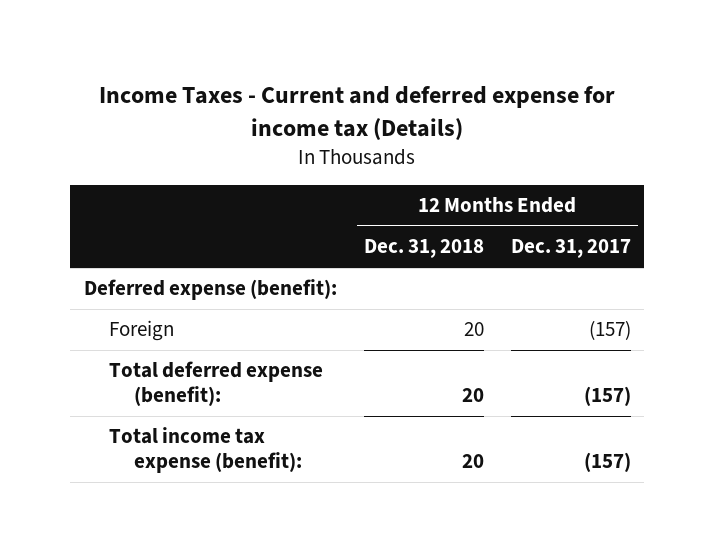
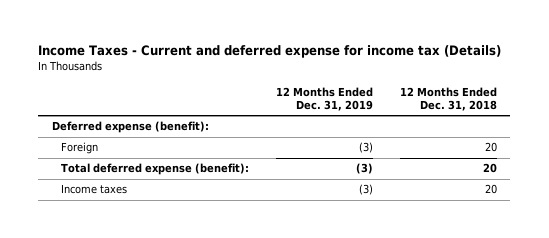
[510,239,631,259] Dec. 31, 2017 -> none
none -> [275,86,373,112] 12 Months Ended Dec. 31, 2019
[108,427,302,474] Total income tax expense (benefit): -> [60,184,127,195] Income taxes

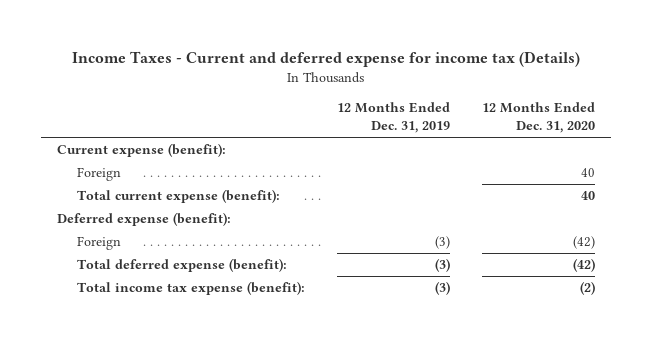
[399,86,497,112] 12 Months Ended Dec. 31, 2018 -> none
none -> [482,102,596,134] 12 Months Ended Dec. 31, 2020
none -> [57,143,227,158] Current expense (benefit):
none -> [76,167,121,182] Foreign
none -> [76,189,280,204] Total current expense (benefit):
[60,184,127,195] Income taxes -> [76,281,305,296] Total income tax expense (benefit):

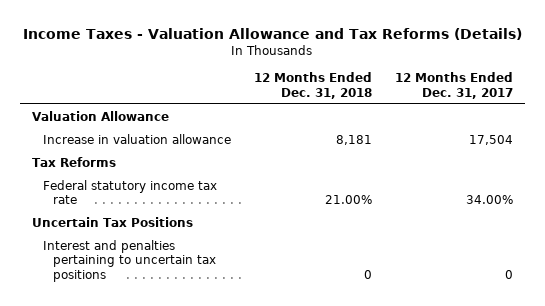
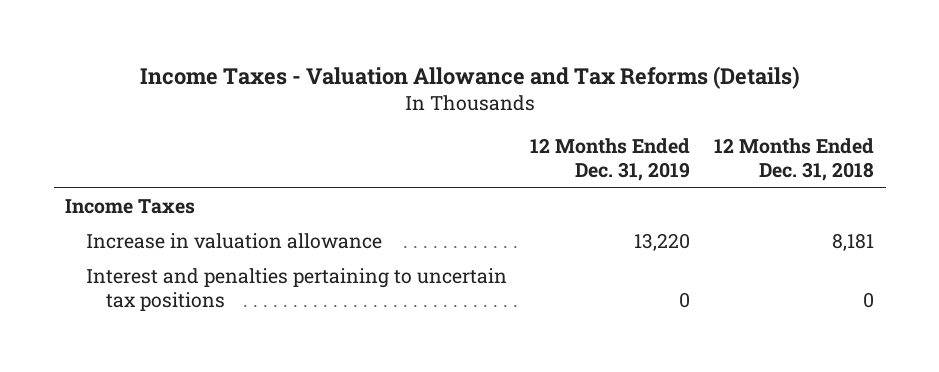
[395,72,514,99] 12 Months Ended Dec. 31, 2017 -> none
none -> [530,138,691,182] 12 Months Ended Dec. 31, 2019
[31,110,169,121] Valuation Allowance -> none
none -> [65,199,196,215] Income Taxes
[31,156,116,167] Tax Reforms -> none
[42,179,217,205] Federal statutory income tax rate -> none
[31,216,193,227] Uncertain Tax Positions -> none

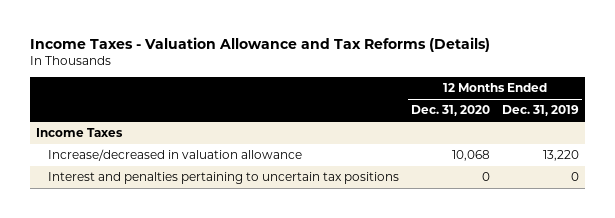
[713,138,874,182] 12 Months Ended Dec. 31, 2018 -> none
none -> [410,105,490,117] Dec. 31, 2020
[85,233,382,250] Increase in valuation allowance -> [47,149,302,162] Increase/decreased in valuation allowance

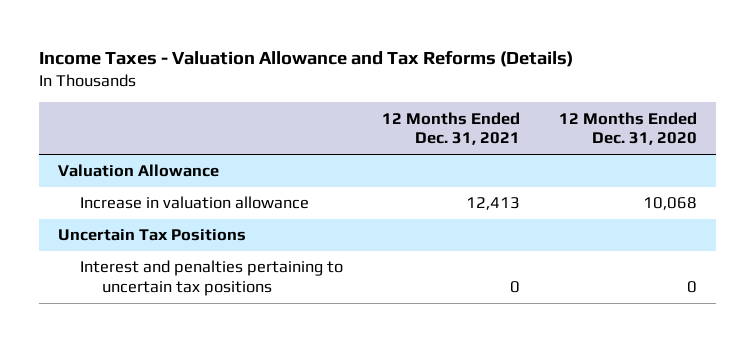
[501,105,579,117] Dec. 31, 2019 -> none
none -> [382,111,521,146] 12 Months Ended Dec. 31, 2021
[35,128,123,138] Income Taxes -> none
none -> [58,164,220,178] Valuation Allowance
[47,149,302,162] Increase/decreased in valuation allowance -> [80,196,310,210] Increase in valuation allowance
none -> [58,229,247,242] Uncertain Tax Positions

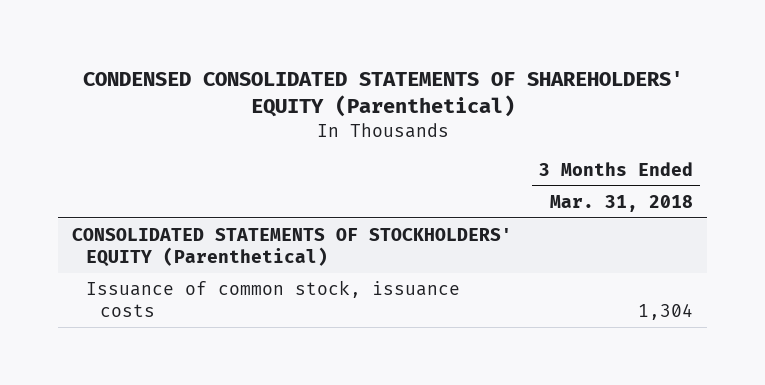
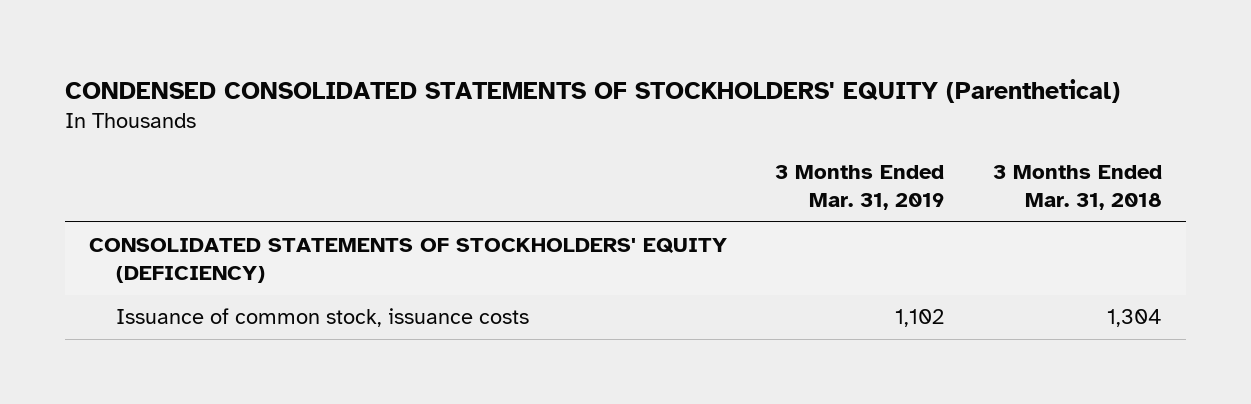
[82,70,683,117] CONDENSED CONSOLIDATED STATEMENTS OF SHAREHOLDERS' EQUITY (Parenthetical) -> [64,78,1120,103] CONDENSED CONSOLIDATED STATEMENTS OF STOCKHOLDERS' EQUITY (Parenthetical)
none -> [775,165,945,211] 3 Months Ended Mar. 31, 2019
[71,228,512,267] CONSOLIDATED STATEMENTS OF STOCKHOLDERS' EQUITY (Parenthetical) -> [88,238,727,284] CONSOLIDATED STATEMENTS OF STOCKHOLDERS' EQUITY (DEFICIENCY)

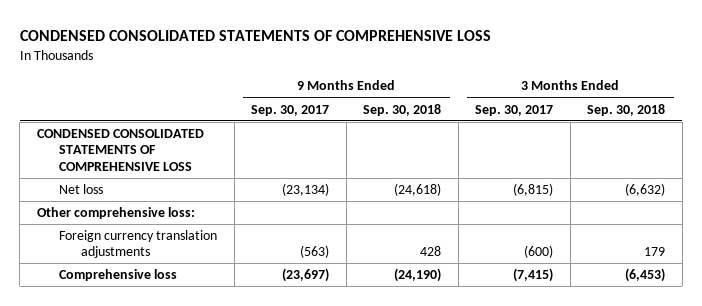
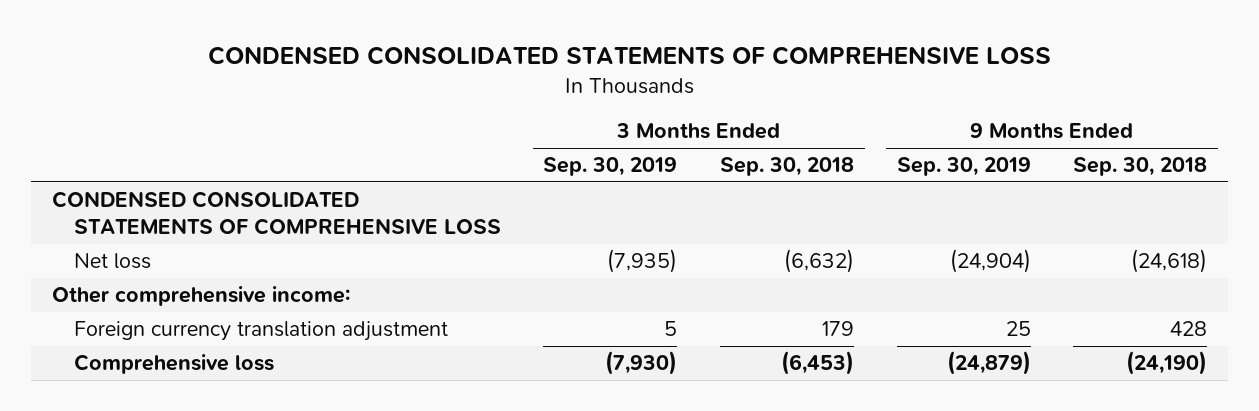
[251,104,330,116] Sep. 30, 2017 -> none
[475,104,554,116] Sep. 30, 2017 -> none
none -> [543,157,678,177] Sep. 30, 2019
none -> [896,157,1031,177] Sep. 30, 2019
[36,207,195,220] Other comprehensive loss: -> [51,286,350,307] Other comprehensive income:
[59,230,218,259] Foreign currency translation adjustments -> [73,321,448,342] Foreign currency translation adjustment

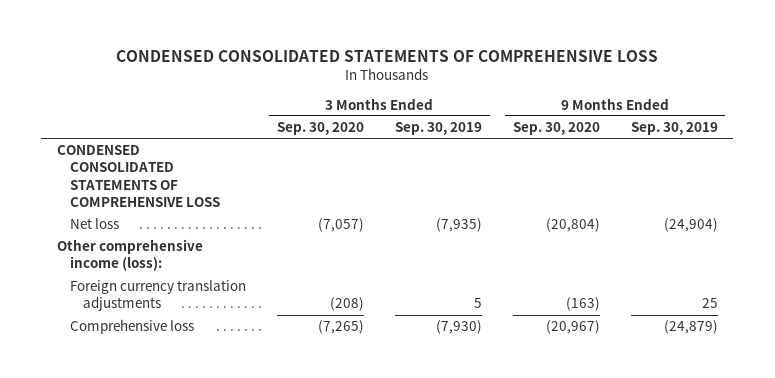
[720,157,855,177] Sep. 30, 2018 -> none
[1073,157,1208,177] Sep. 30, 2018 -> none
none -> [277,121,365,135] Sep. 30, 2020
none -> [512,121,600,135] Sep. 30, 2020
[51,286,350,307] Other comprehensive income: -> [56,239,203,272] Other comprehensive income (loss):
[73,321,448,342] Foreign currency translation adjustment -> [70,280,247,312] Foreign currency translation adjustments

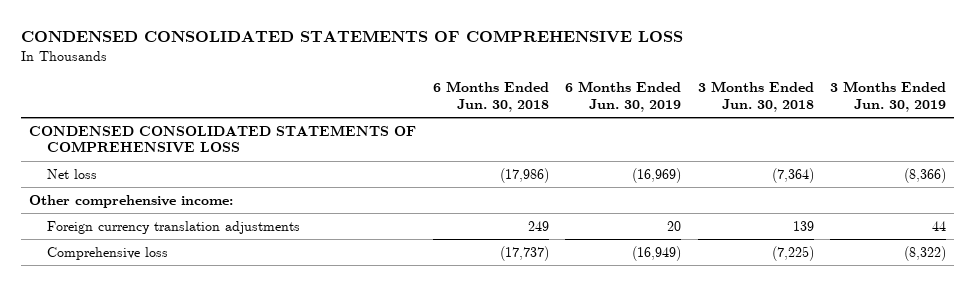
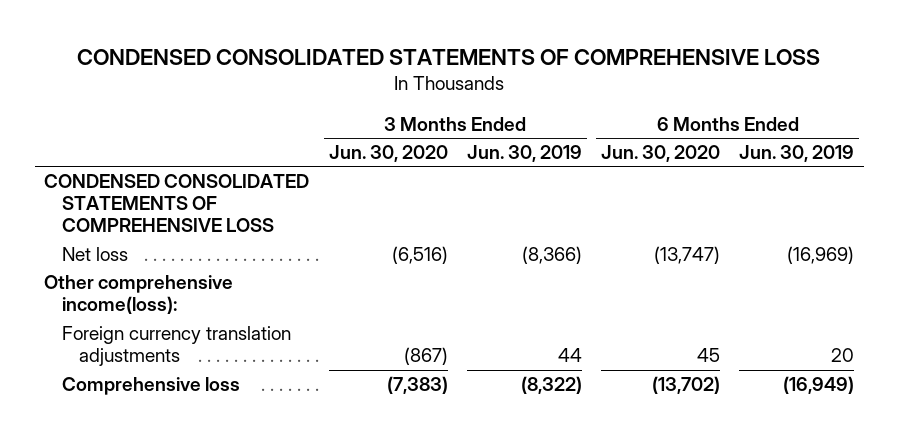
[432,81,549,112] 6 Months Ended Jun. 30, 2018 -> none
[697,81,814,112] 3 Months Ended Jun. 30, 2018 -> none
none -> [328,145,448,163] Jun. 30, 2020
none -> [600,145,720,163] Jun. 30, 2020
[29,194,234,208] Other comprehensive income: -> [44,275,234,315] Other comprehensive income(loss):

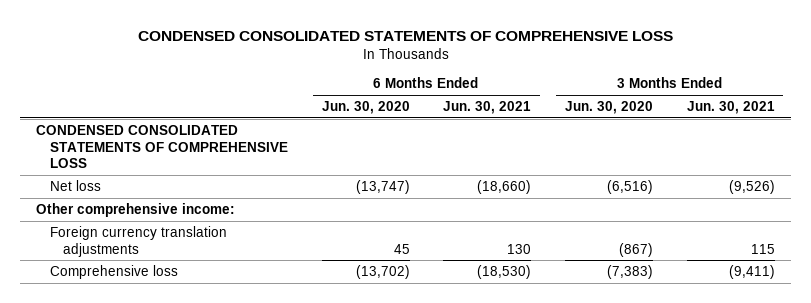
[466,145,582,163] Jun. 30, 2019 -> none
[739,145,855,163] Jun. 30, 2019 -> none
none -> [443,100,532,114] Jun. 30, 2021
none -> [686,100,775,114] Jun. 30, 2021
[44,275,234,315] Other comprehensive income(loss): -> [36,202,236,217] Other comprehensive income:

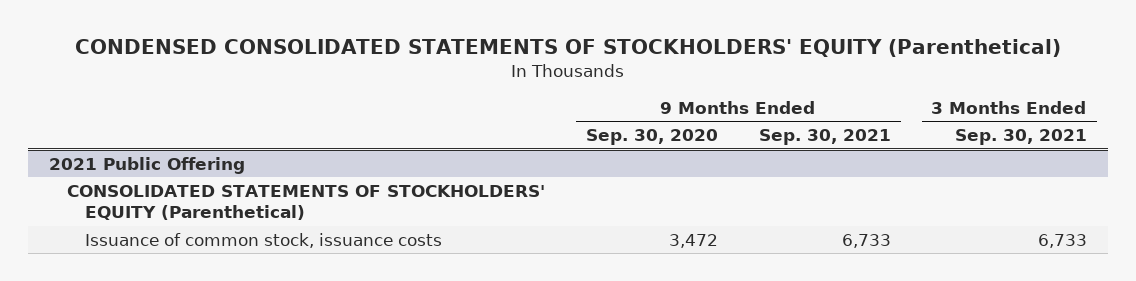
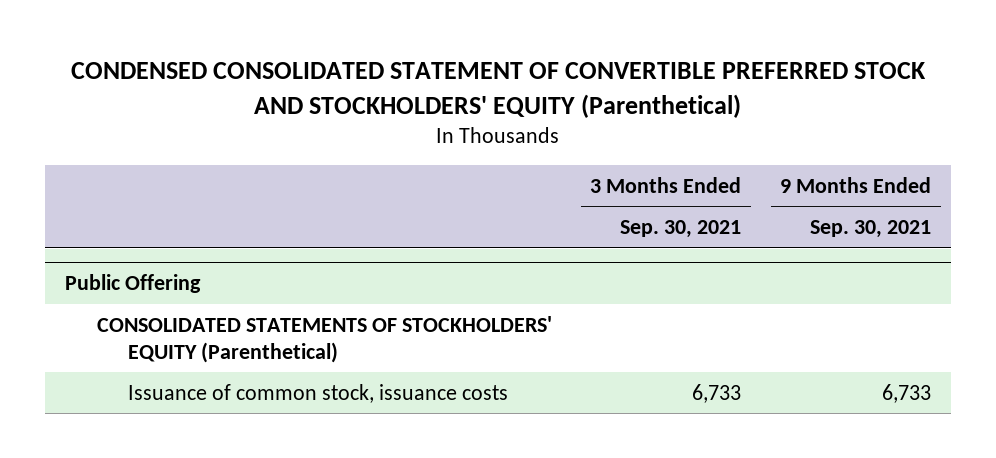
[74,39,1061,58] CONDENSED CONSOLIDATED STATEMENTS OF STOCKHOLDERS' EQUITY (Parenthetical) -> [71,62,927,118] CONDENSED CONSOLIDATED STATEMENT OF CONVERTIBLE PREFERRED STOCK AND STOCKHOLDERS' EQUITY (Parenthetical)
[585,129,718,146] Sep. 30, 2020 -> none
[48,156,245,174] 2021 Public Offering -> [64,274,201,294] Public Offering

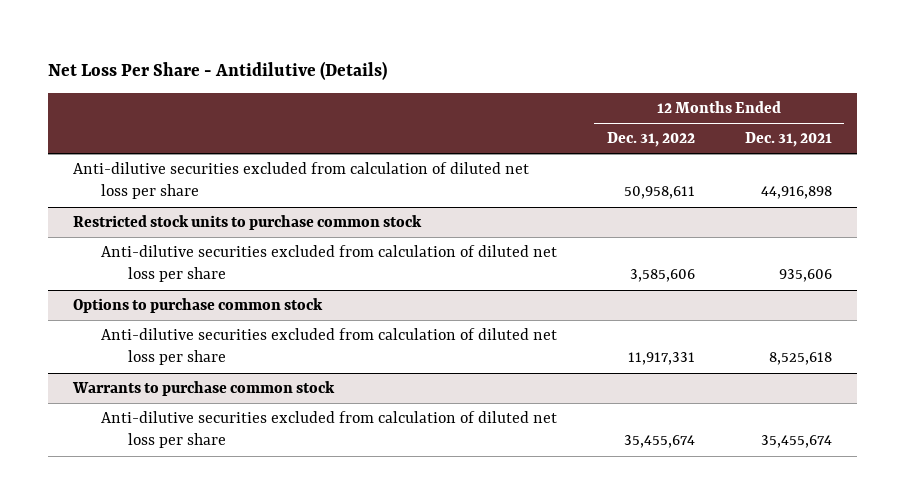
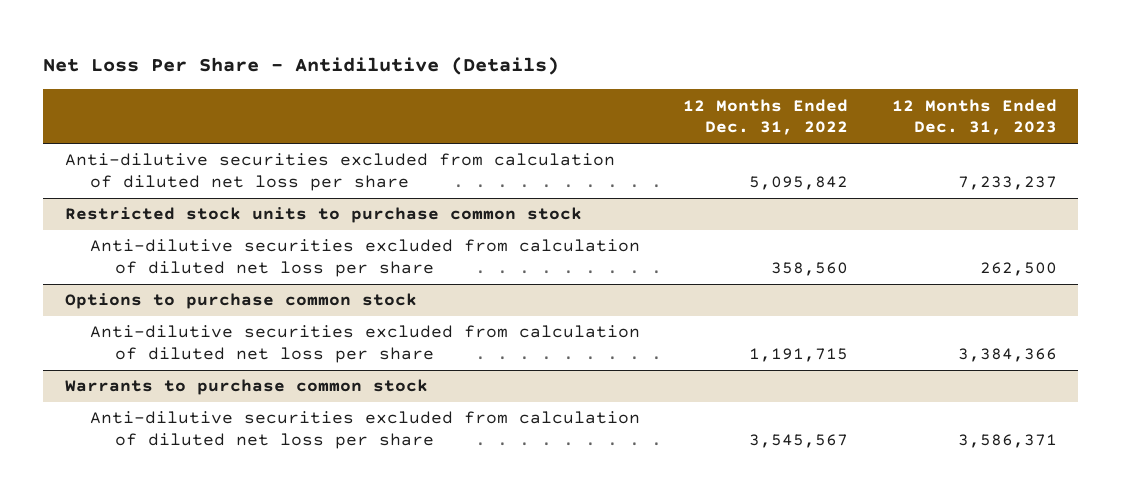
[744,132,832,148] Dec. 31, 2021 -> none
none -> [891,98,1057,136] 12 Months Ended Dec. 31, 2023
[623,186,695,200] 50,958,611 -> [749,175,849,190] 5,095,842
[629,269,695,283] 3,585,606 -> [771,261,849,276] 358,560
[627,352,695,366] 11,917,331 -> [749,347,849,362] 1,191,715
[623,435,695,449] 35,455,674 -> [749,433,849,448] 3,545,567

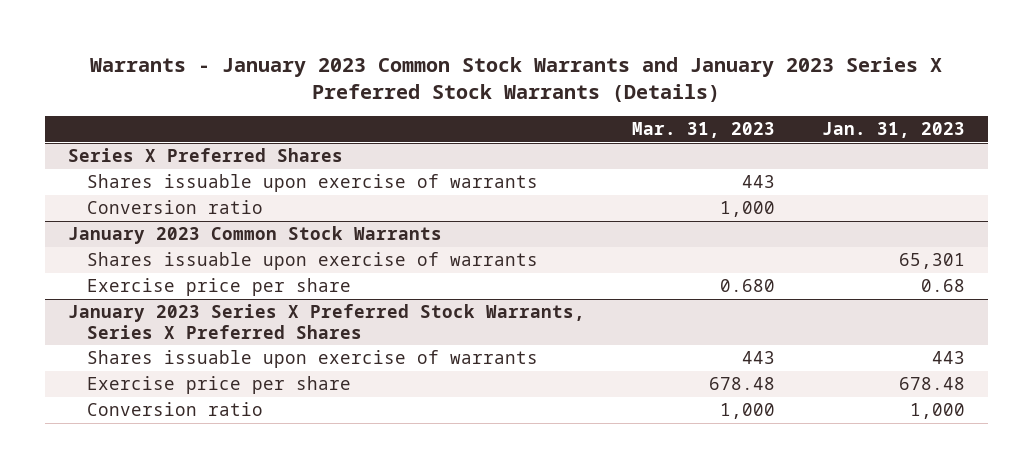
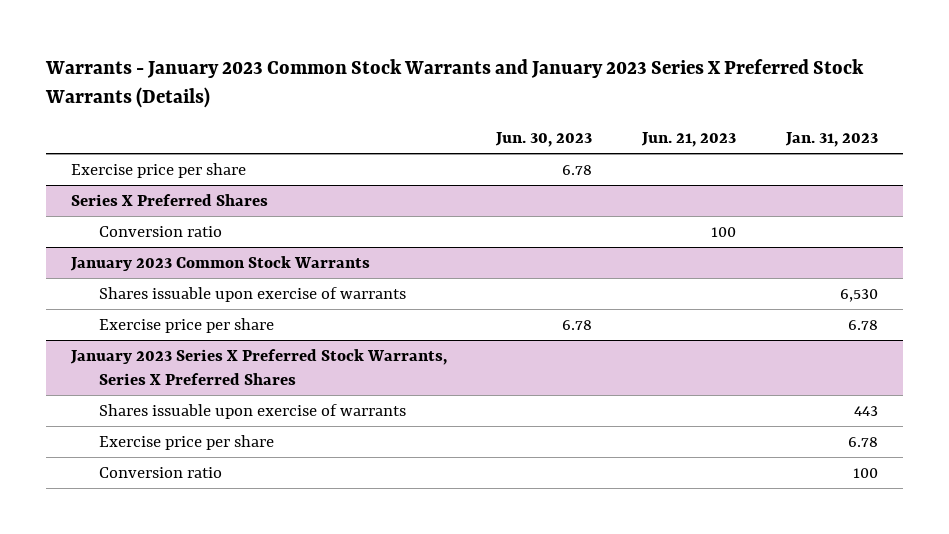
[631,121,775,138] Mar. 31, 2023 -> none
none -> [495,131,593,147] Jun. 30, 2023
none -> [641,131,737,147] Jun. 21, 2023
none -> [70,162,246,178] Exercise price per share
[87,174,539,193] Shares issuable upon exercise of warrants -> none
[898,253,965,270] 65,301 -> [840,288,879,302] 6,530
[920,279,965,293] 0.68 -> [848,319,879,330] 6.78
[898,377,965,391] 678.48 -> [848,436,879,447] 6.78
[909,403,965,420] 1,000 -> [853,467,879,478] 100

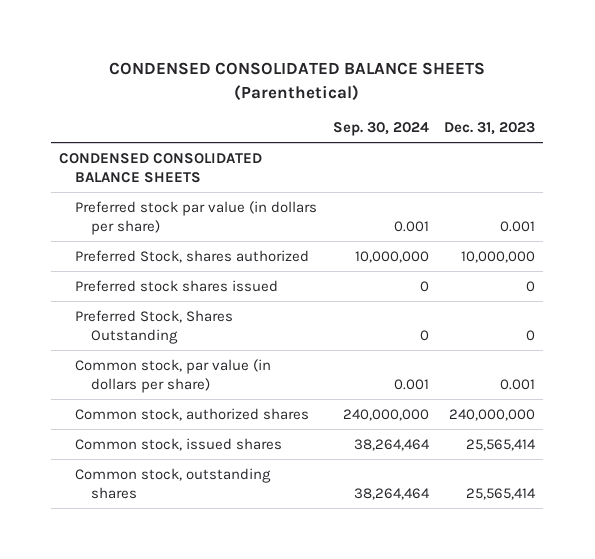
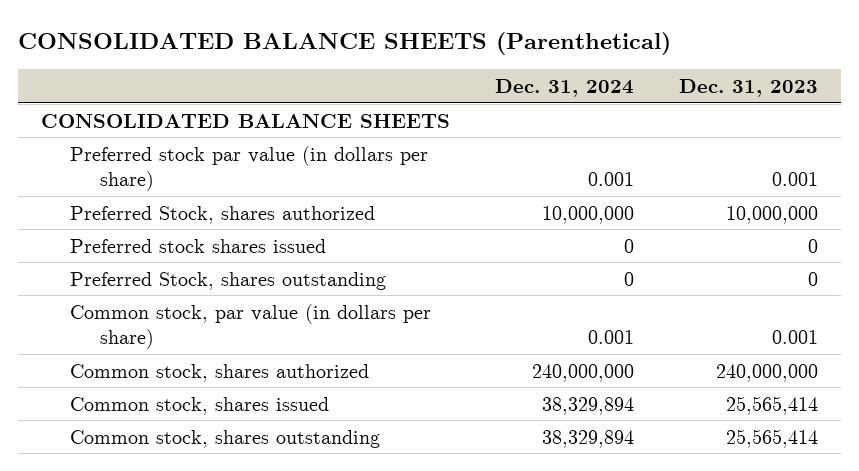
[109,62,486,101] CONDENSED CONSOLIDATED BALANCE SHEETS (Parenthetical) -> [18,32,672,56] CONSOLIDATED BALANCE SHEETS (Parenthetical)
[332,122,429,137] Sep. 30, 2024 -> none
none -> [494,78,634,97] Dec. 31, 2024
[59,152,263,183] CONDENSED CONSOLIDATED BALANCE SHEETS -> [40,113,450,128] CONSOLIDATED BALANCE SHEETS
[75,309,234,344] Preferred Stock, Shares Outstanding -> [70,271,387,290] Preferred Stock, shares outstanding
[75,407,310,421] Common stock, authorized shares -> [70,363,370,382] Common stock, shares authorized
[75,437,283,451] Common stock, issued shares -> [70,396,330,415] Common stock, shares issued
[75,467,272,499] Common stock, outstanding shares -> [70,429,381,448] Common stock, shares outstanding

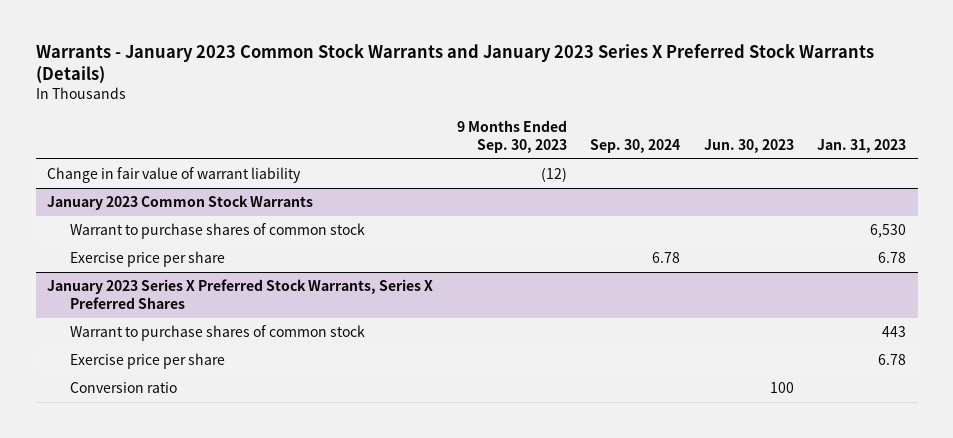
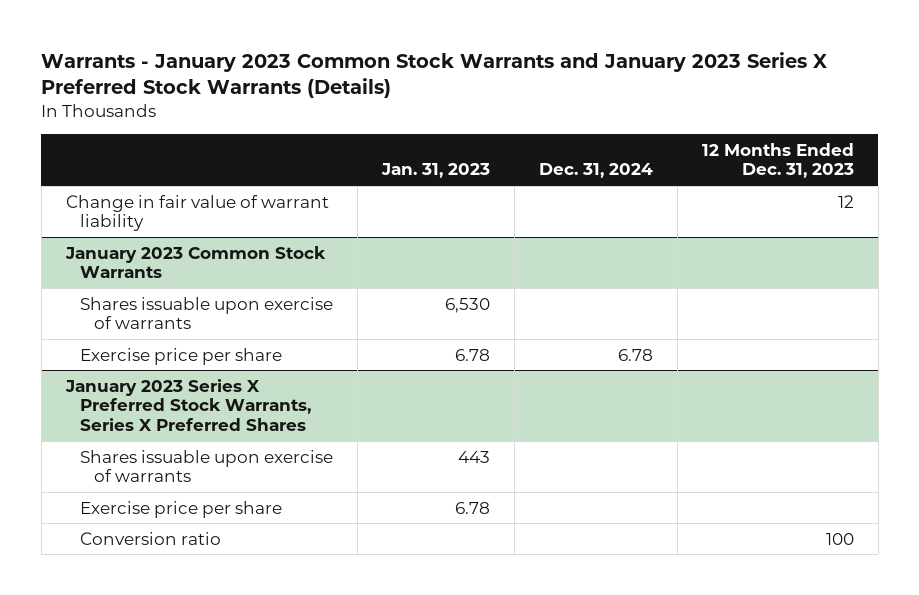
[456,120,567,154] 9 Months Ended Sep. 30, 2023 -> none
[590,139,681,154] Sep. 30, 2024 -> none
[703,139,794,154] Jun. 30, 2023 -> none
none -> [538,163,653,179] Dec. 31, 2024
none -> [701,142,854,179] 12 Months Ended Dec. 31, 2023
[70,223,366,240] Warrant to purchase shares of common stock -> [79,296,333,330] Shares issuable upon exercise of warrants
[70,325,366,342] Warrant to purchase shares of common stock -> [79,449,333,483] Shares issuable upon exercise of warrants

